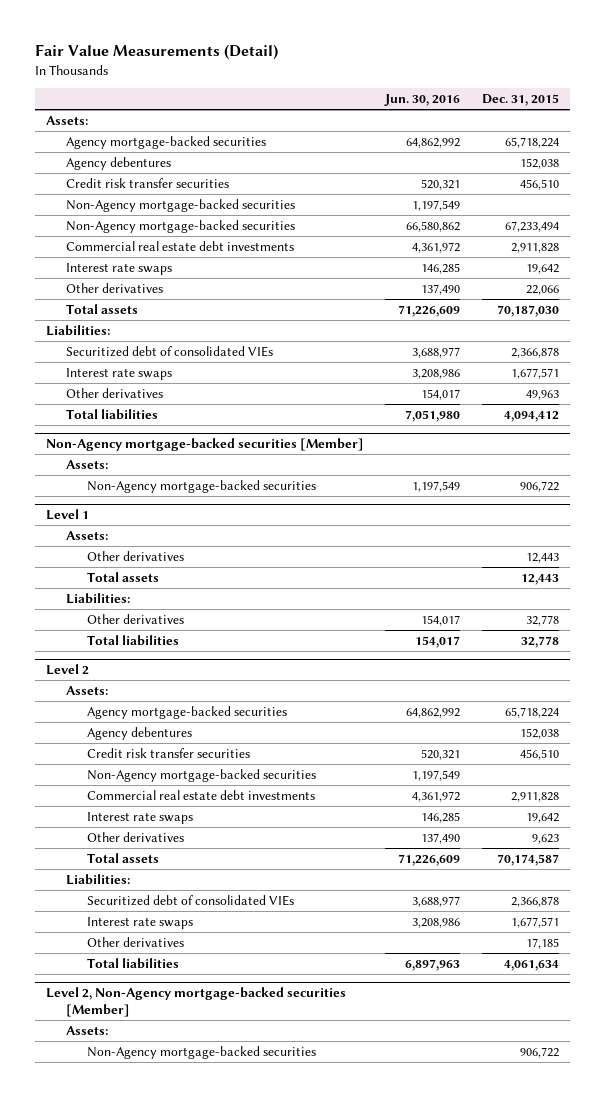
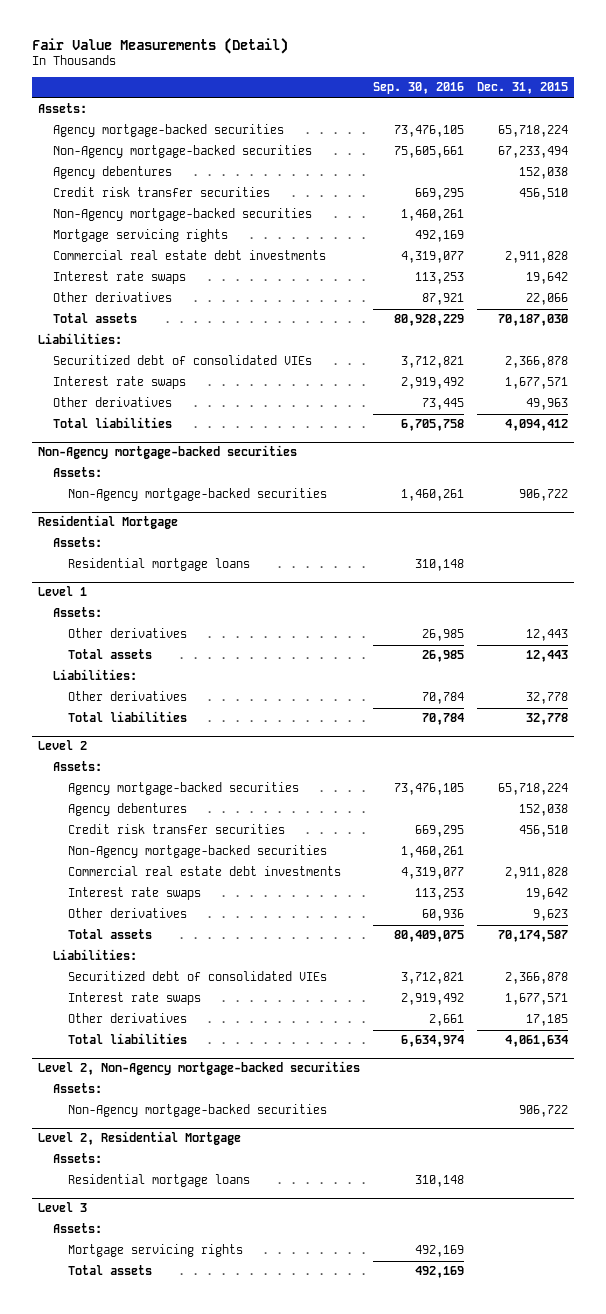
[384,94,461,107] Jun. 30, 2016 -> none
none -> [372,82,464,95] Sep. 30, 2016
[66,219,296,233] Non-Agency mortgage-backed securities -> [53,145,313,159] Non-Agency mortgage-backed securities
none -> [53,229,229,243] Mortgage servicing rights
[45,438,364,452] Non-Agency mortgage-backed securities [Member] -> [38,445,298,460] Non-Agency mortgage-backed securities
none -> [38,515,179,530] Residential Mortgage
none -> [53,537,103,548] Assets:
none -> [68,558,251,572] Residential mortgage loans
[45,987,346,1017] Level 2, Non-Agency mortgage-backed securities [Member] -> [38,1061,361,1076] Level 2, Non-Agency mortgage-backed securities
none -> [38,1131,242,1146] Level 2, Residential Mortgage
none -> [53,1153,103,1164] Assets:
none -> [68,1174,251,1188] Residential mortgage loans
none -> [38,1202,88,1213] Level 3
none -> [53,1223,103,1234] Assets:
none -> [68,1244,244,1258] Mortgage servicing rights
none -> [68,1265,153,1276] Total assets

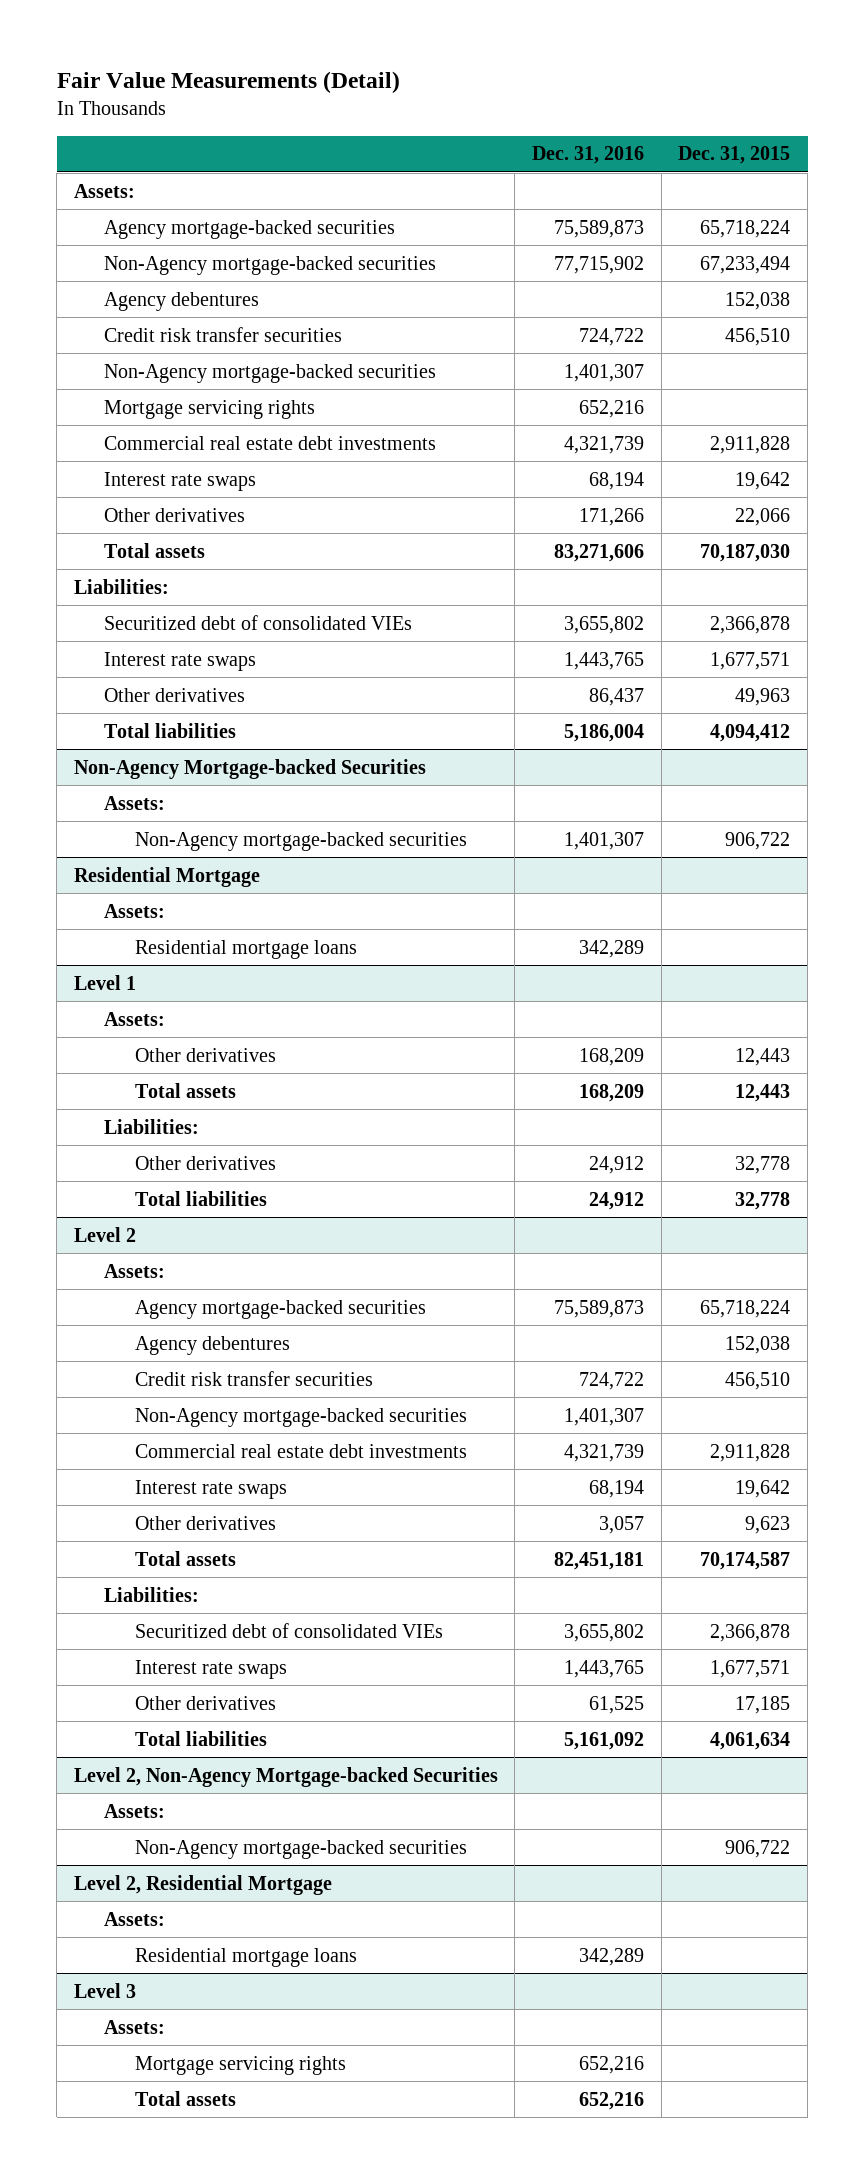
[372,82,464,95] Sep. 30, 2016 -> none
none -> [532,146,645,165] Dec. 31, 2016
[38,445,298,460] Non-Agency mortgage-backed securities -> [73,758,426,779] Non-Agency Mortgage-backed Securities
[38,1061,361,1076] Level 2, Non-Agency mortgage-backed securities -> [73,1766,498,1787] Level 2, Non-Agency Mortgage-backed Securities

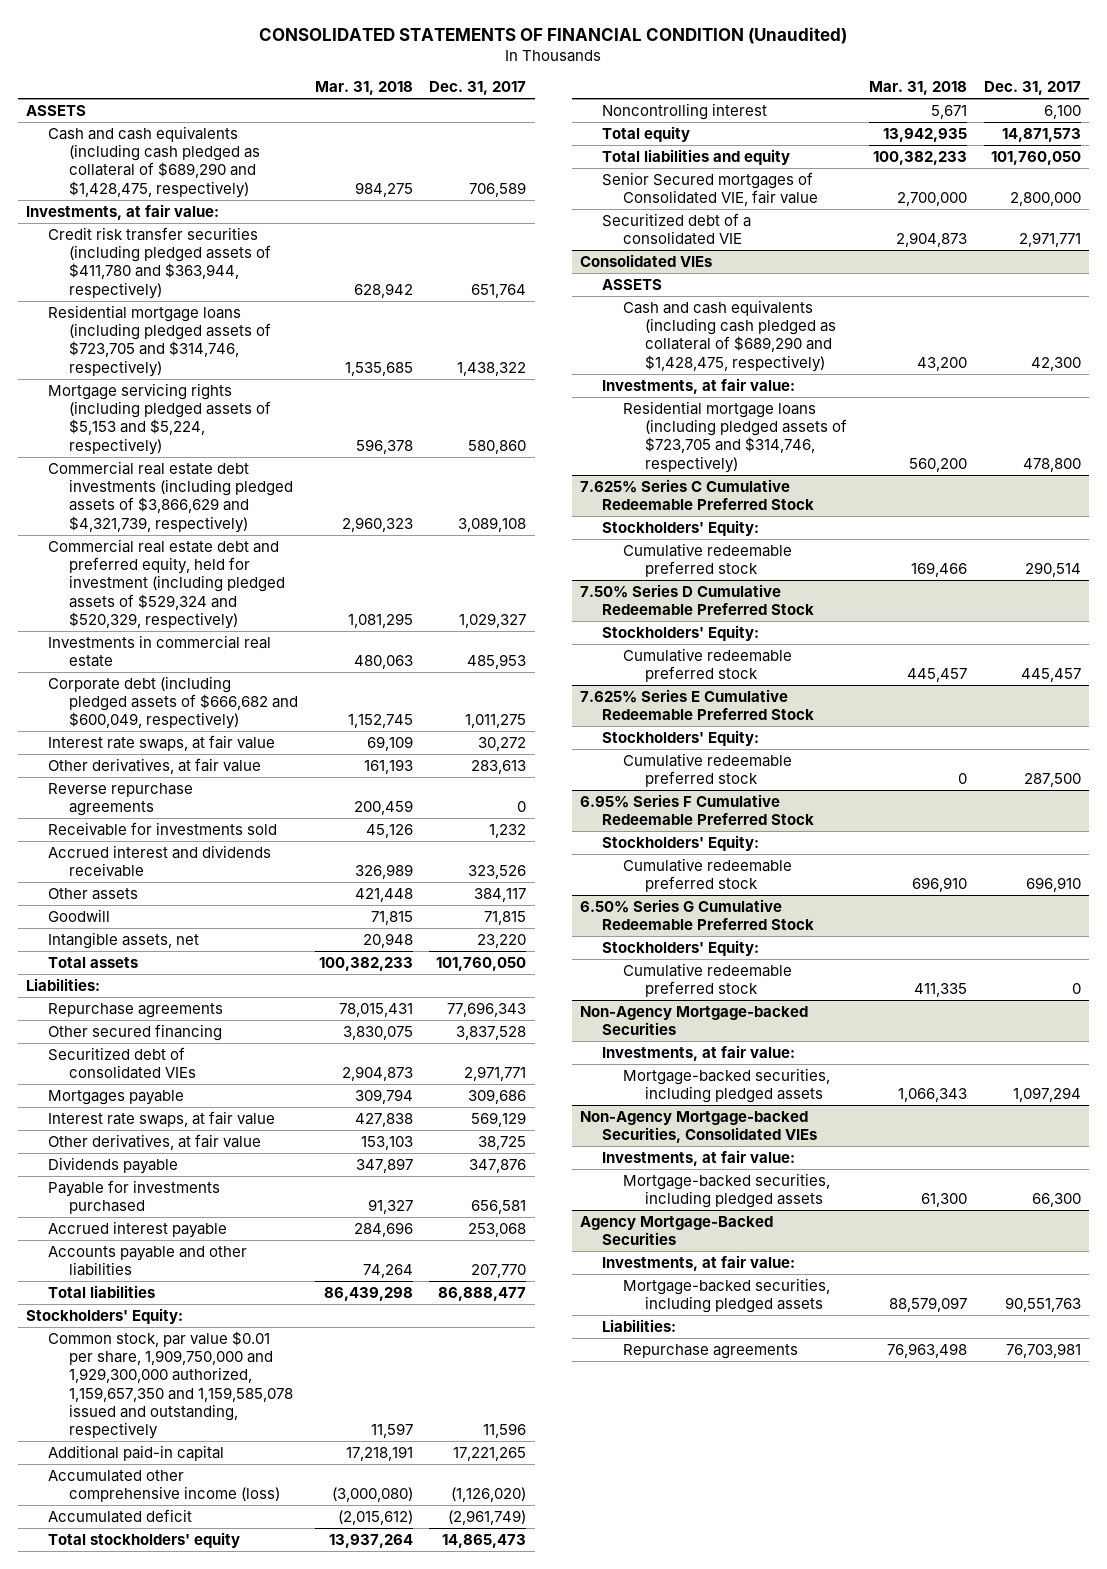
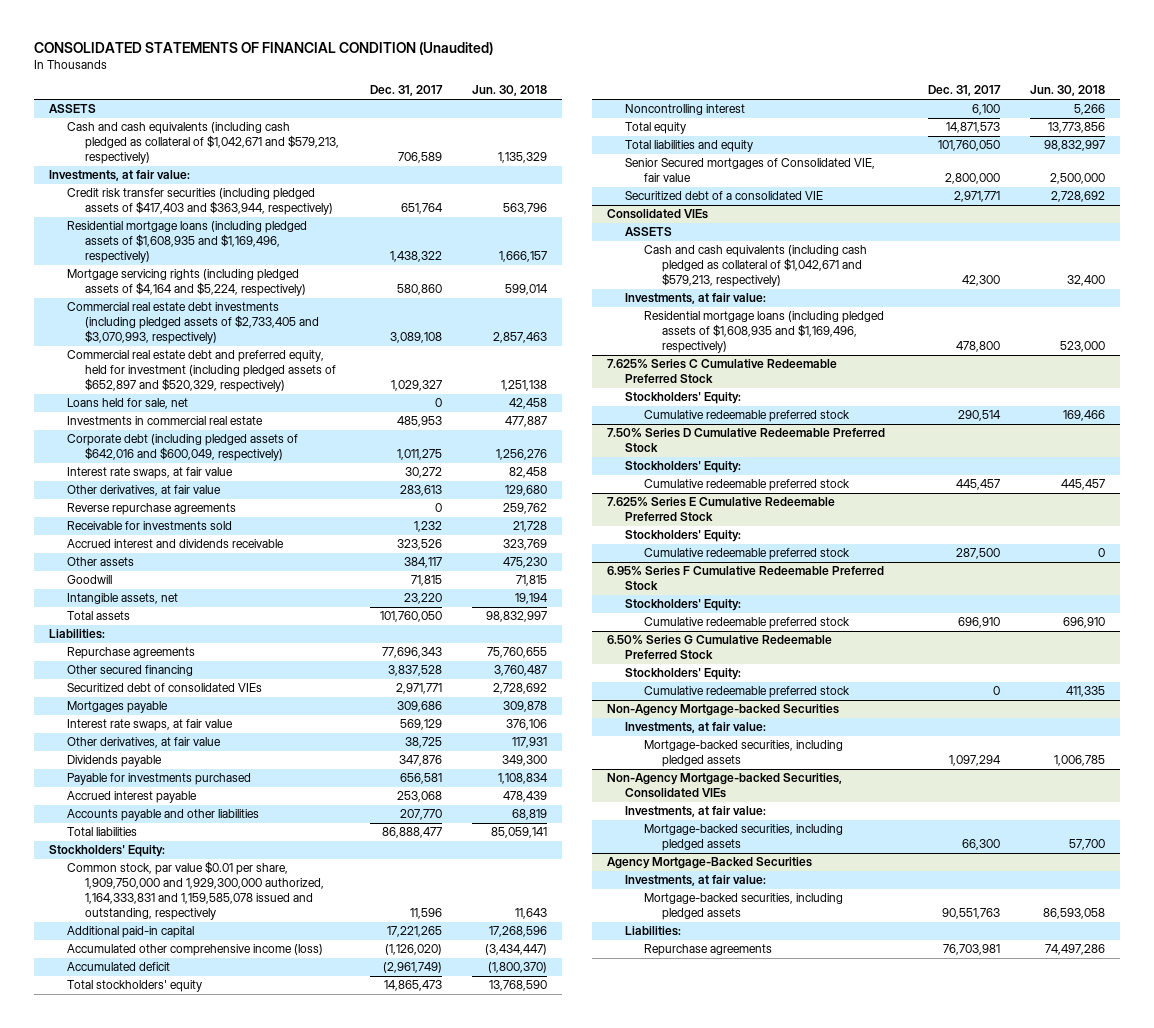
[314,81,413,96] Mar. 31, 2018 -> none
none -> [471,85,547,97] Jun. 30, 2018
[47,125,261,198] Cash and cash equivalents (including cash pledged as collateral of $689,290 and $1,428,475, respectively) -> [67,122,340,165] Cash and cash equivalents (including cash pledged as collateral of $1,042,671 and $579,213, respectively)
[47,226,272,299] Credit risk transfer securities (including pledged assets of $411,780 and $363,944, respectively) -> [67,188,334,216] Credit risk transfer securities (including pledged assets of $417,403 and $363,944, respectively)
[47,304,272,377] Residential mortgage loans (including pledged assets of $723,705 and $314,746, respectively) -> [67,221,308,264] Residential mortgage loans (including pledged assets of $1,608,935 and $1,169,496, respectively)
[47,382,272,455] Mortgage servicing rights (including pledged assets of $5,153 and $5,224, respectively) -> [67,269,307,297] Mortgage servicing rights (including pledged assets of $4,164 and $5,224, respectively)
[47,460,294,533] Commercial real estate debt investments (including pledged assets of $3,866,629 and $4,321,739, respectively) -> [67,302,320,345] Commercial real estate debt investments (including pledged assets of $2,733,405 and $3,070,993, respectively)
[47,538,286,630] Commercial real estate debt and preferred equity, held for investment (including pledged assets of $529,324 and $520,329, respectively) -> [67,350,337,393] Commercial real estate debt and preferred equity, held for investment (including pledged assets of $652,897 and $520,329, respectively)
none -> [67,398,189,410] Loans held for sale, net
[47,675,299,730] Corporate debt (including pledged assets of $666,682 and $600,049, respectively) -> [67,434,299,462] Corporate debt (including pledged assets of $642,016 and $600,049, respectively)
[47,1330,294,1440] Common stock, par value $0.01 per share, 1,909,750,000 and 1,929,300,000 authorized, 1,159,657,350 and 1,159,585,078 issued and outstanding, respectively -> [67,861,325,921] Common stock, par value $0.01 per share, 1,909,750,000 and 1,929,300,000 authorized, 1,164,333,831 and 1,159,585,078 issued and outstanding, respectively
[623,299,836,372] Cash and cash equivalents (including cash pledged as collateral of $689,290 and $1,428,475, respectively) -> [643,245,867,288] Cash and cash equivalents (including cash pledged as collateral of $1,042,671 and $579,213, respectively)
[623,400,847,473] Residential mortgage loans (including pledged assets of $723,705 and $314,746, respectively) -> [643,311,884,354] Residential mortgage loans (including pledged assets of $1,608,935 and $1,169,496, respectively)

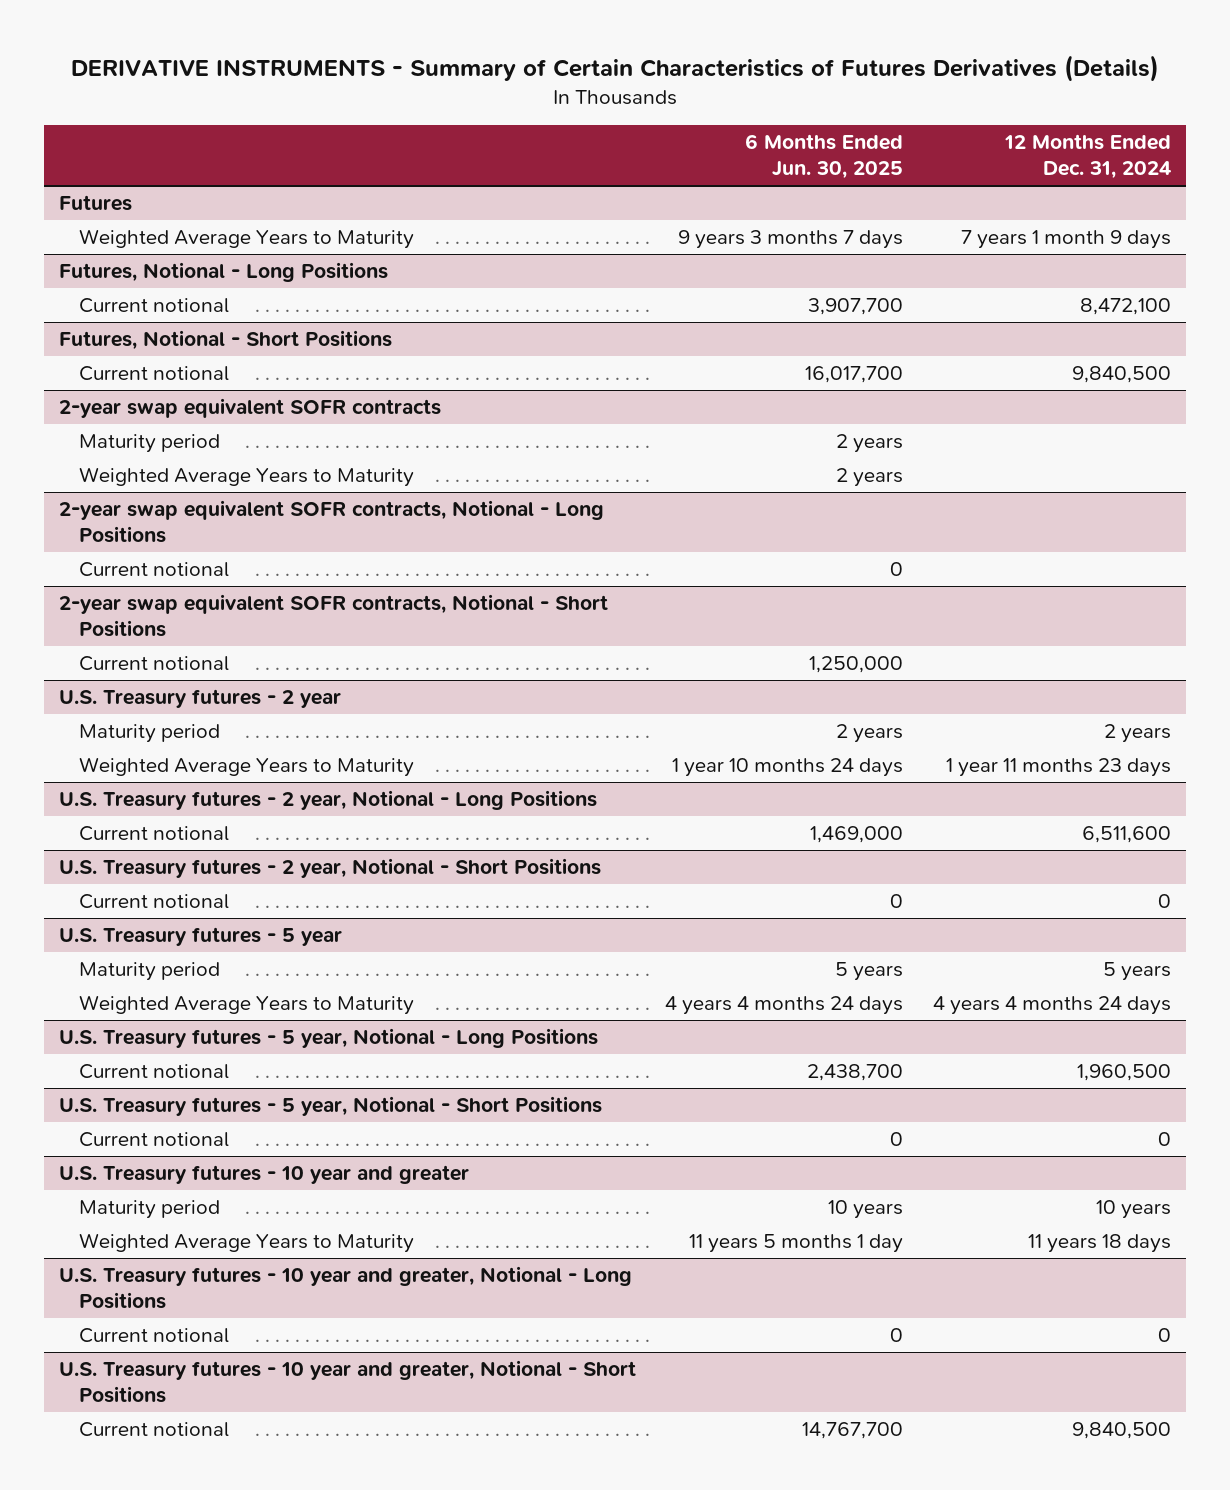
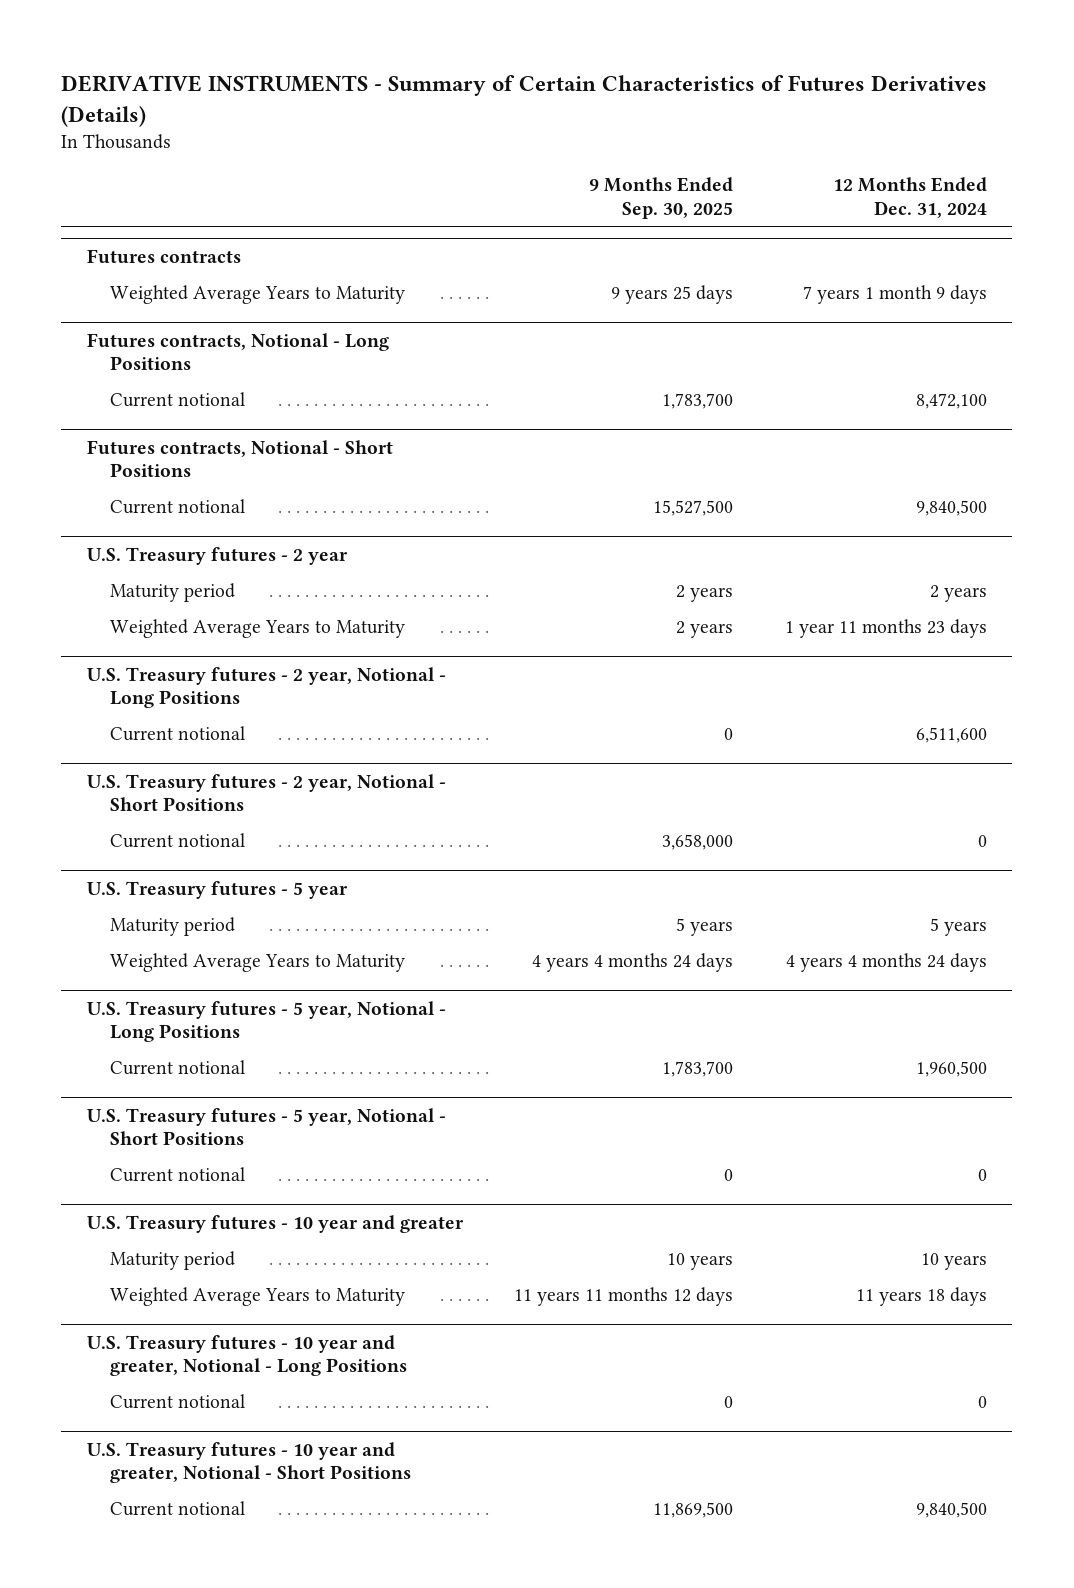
[745,133,904,180] 6 Months Ended Jun. 30, 2025 -> none
none -> [589,177,734,219] 9 Months Ended Sep. 30, 2025
[58,195,132,212] Futures -> [87,249,242,265] Futures contracts
[58,262,388,283] Futures, Notional - Long Positions -> [87,333,390,371] Futures contracts, Notional - Long Positions
[58,330,392,351] Futures, Notional - Short Positions -> [87,440,394,478] Futures contracts, Notional - Short Positions
[58,398,441,419] 2-year swap equivalent SOFR contracts -> none
[79,434,221,454] Maturity period -> none
[79,467,415,488] Weighted Average Years to Maturity -> none
[58,500,604,544] 2-year swap equivalent SOFR contracts, Notional - Long Positions -> none
[79,562,230,578] Current notional -> none
[58,594,608,638] 2-year swap equivalent SOFR contracts, Notional - Short Positions -> none
[79,656,230,672] Current notional -> none

